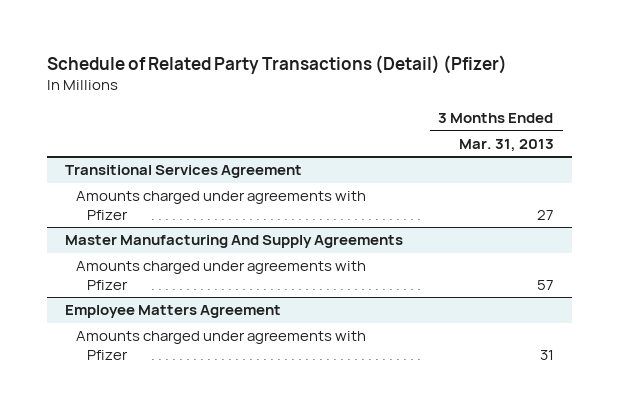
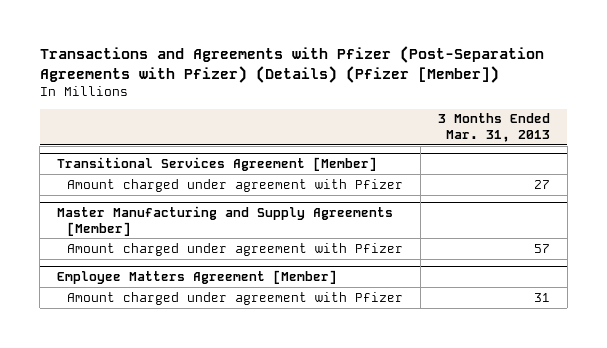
[46,54,507,74] Schedule of Related Party Transactions (Detail) (Pfizer) -> [39,46,544,83] Transactions and Agreements with Pfizer (Post-Separation Agreements with Pfizer) (Details) (Pfizer [Member])
[64,165,302,179] Transitional Services Agreement -> [57,157,378,172] Transitional Services Agreement [Member]
[76,191,367,220] Amounts charged under agreements with Pfizer -> [66,178,403,192] Amount charged under agreement with Pfizer
[64,235,403,249] Master Manufacturing And Supply Agreements -> [57,206,394,236] Master Manufacturing and Supply Agreements [Member]
[76,261,367,290] Amounts charged under agreements with Pfizer -> [66,242,403,256] Amount charged under agreement with Pfizer
[64,305,281,319] Employee Matters Agreement -> [57,270,338,285] Employee Matters Agreement [Member]
[76,331,367,360] Amounts charged under agreements with Pfizer -> [66,291,403,305] Amount charged under agreement with Pfizer

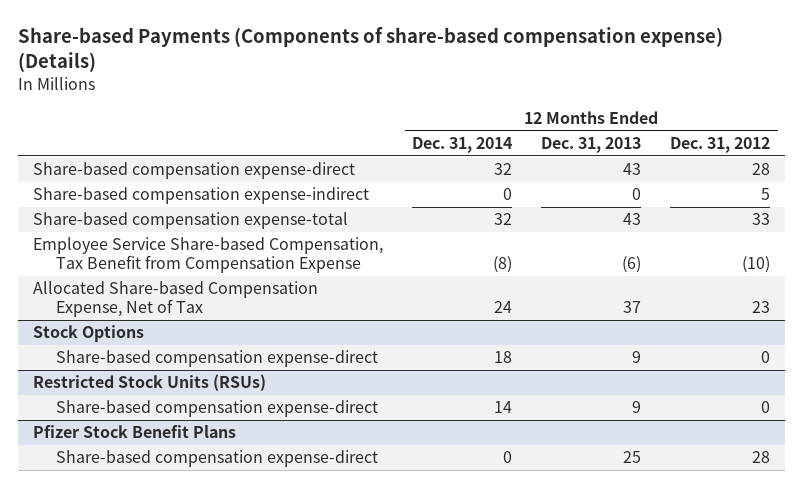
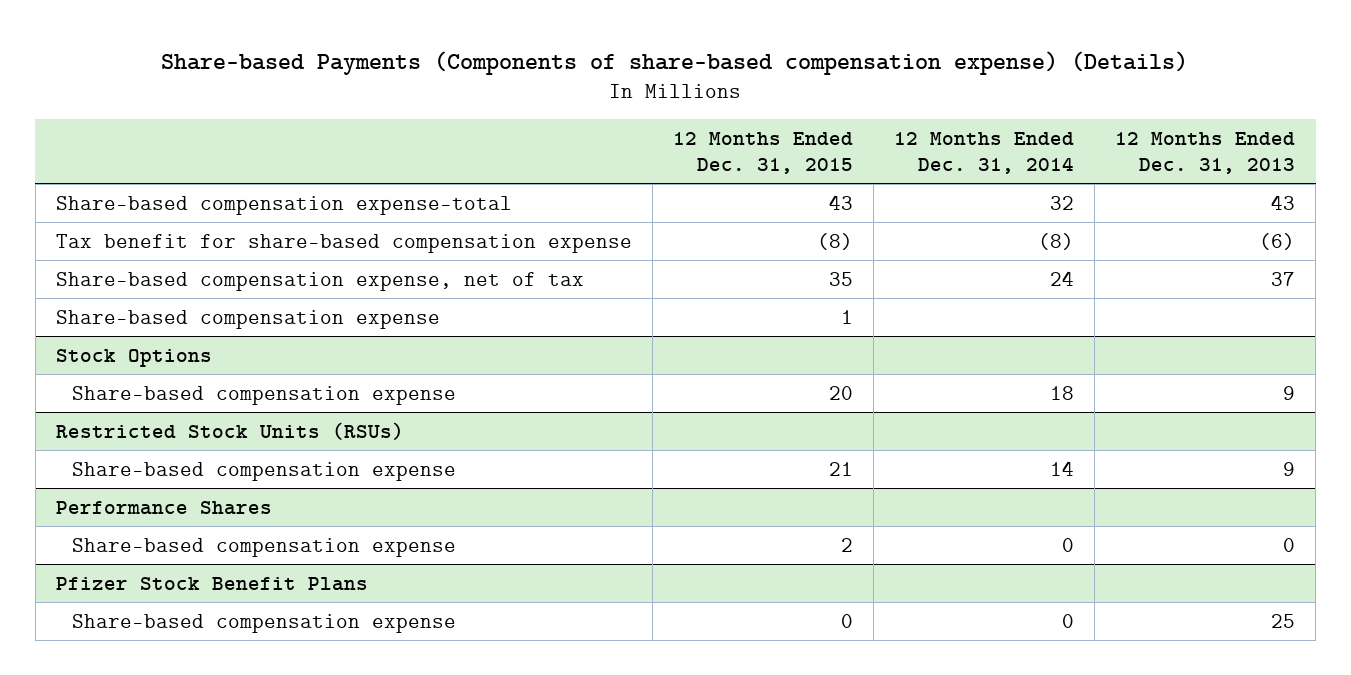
[670,136,771,153] Dec. 31, 2012 -> none
none -> [672,131,853,175] 12 Months Ended Dec. 31, 2015
[32,162,355,180] Share-based compensation expense-direct -> none
[32,187,369,205] Share-based compensation expense-indirect -> none
[32,237,383,274] Employee Service Share-based Compensation, Tax Benefit from Compensation Expense -> [55,233,632,253] Tax benefit for share-based compensation expense
[32,281,318,318] Allocated Share-based Compensation Expense, Net of Tax -> [55,271,584,291] Share-based compensation expense, net of tax
none -> [55,309,440,329] Share-based compensation expense
[56,350,379,368] Share-based compensation expense-direct -> [71,385,456,405] Share-based compensation expense
[56,400,379,418] Share-based compensation expense-direct -> [71,461,456,481] Share-based compensation expense
none -> [55,500,272,515] Performance Shares
none -> [71,537,456,557] Share-based compensation expense
[56,450,379,468] Share-based compensation expense-direct -> [71,613,456,633] Share-based compensation expense

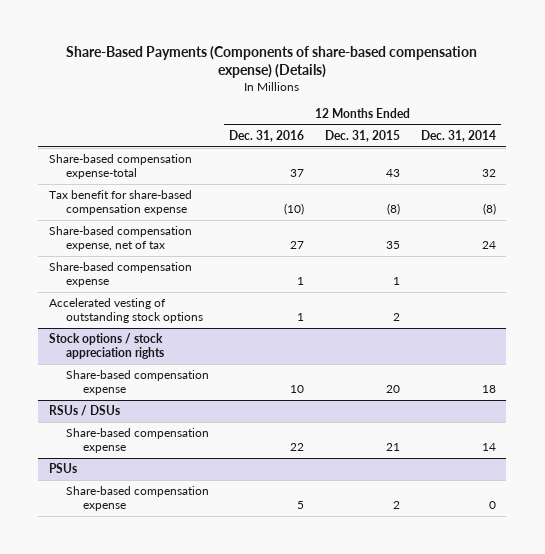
[161,50,1189,75] Share-based Payments (Components of share-based compensation expense) (Details) -> [66,45,478,79] Share-Based Payments (Components of share-based compensation expense) (Details)
[1115,131,1296,175] 12 Months Ended Dec. 31, 2013 -> none
none -> [229,130,305,143] Dec. 31, 2016
none -> [48,298,203,324] Accelerated vesting of outstanding stock options
[55,348,212,367] Stock Options -> [48,333,164,360] Stock options / stock appreciation rights
[55,421,404,440] Restricted Stock Units (RSUs) -> [48,405,120,417] RSUs / DSUs
[55,500,272,515] Performance Shares -> [48,463,77,474] PSUs
[55,576,368,591] Pfizer Stock Benefit Plans -> none
[71,613,456,633] Share-based compensation expense -> none

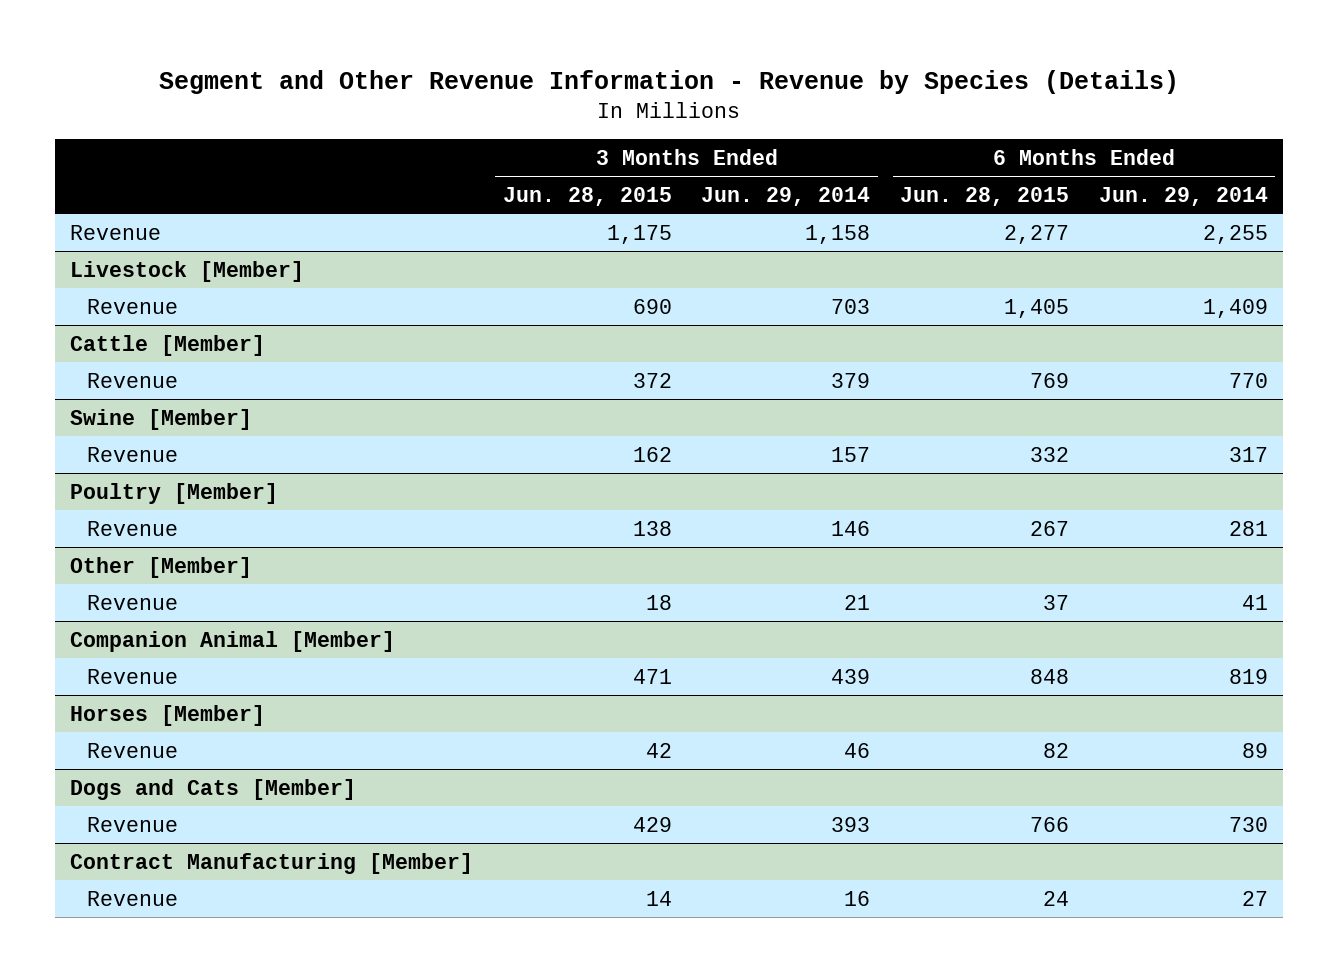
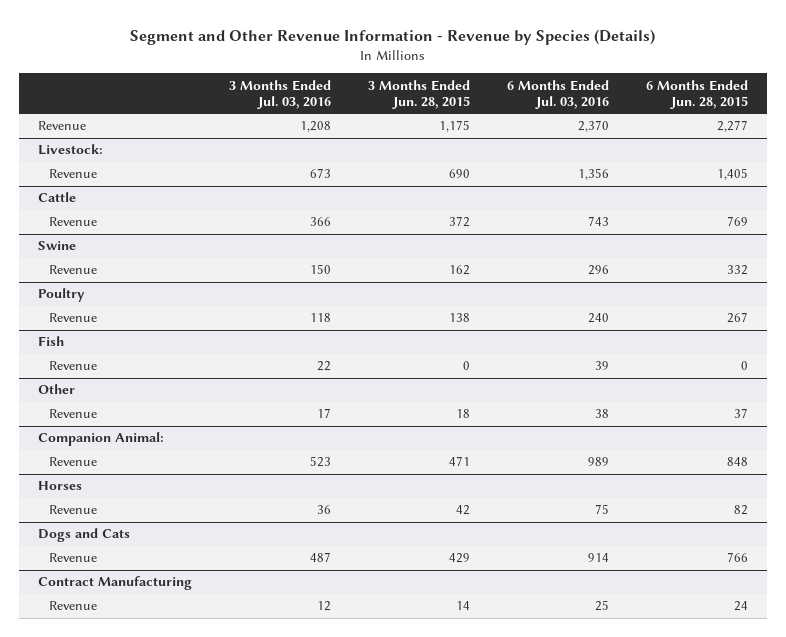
[701,186,871,206] Jun. 29, 2014 -> none
[1098,186,1268,206] Jun. 29, 2014 -> none
none -> [229,79,332,109] 3 Months Ended Jul. 03, 2016
none -> [507,79,610,109] 6 Months Ended Jul. 03, 2016
[69,260,304,282] Livestock [Member] -> [37,144,103,156] Livestock:
[69,334,265,356] Cattle [Member] -> [37,192,76,203] Cattle
[69,408,252,430] Swine [Member] -> [37,241,76,251] Swine
[69,482,278,504] Poultry [Member] -> [37,288,85,303] Poultry
none -> [37,336,64,347] Fish
none -> [48,361,97,371] Revenue
[69,556,252,578] Other [Member] -> [37,384,75,395] Other
[69,630,395,652] Companion Animal [Member] -> [37,432,164,447] Companion Animal:
[69,704,265,726] Horses [Member] -> [37,481,82,491] Horses
[69,778,356,800] Dogs and Cats [Member] -> [37,528,130,543] Dogs and Cats
[69,852,473,874] Contract Manufacturing [Member] -> [37,576,192,591] Contract Manufacturing

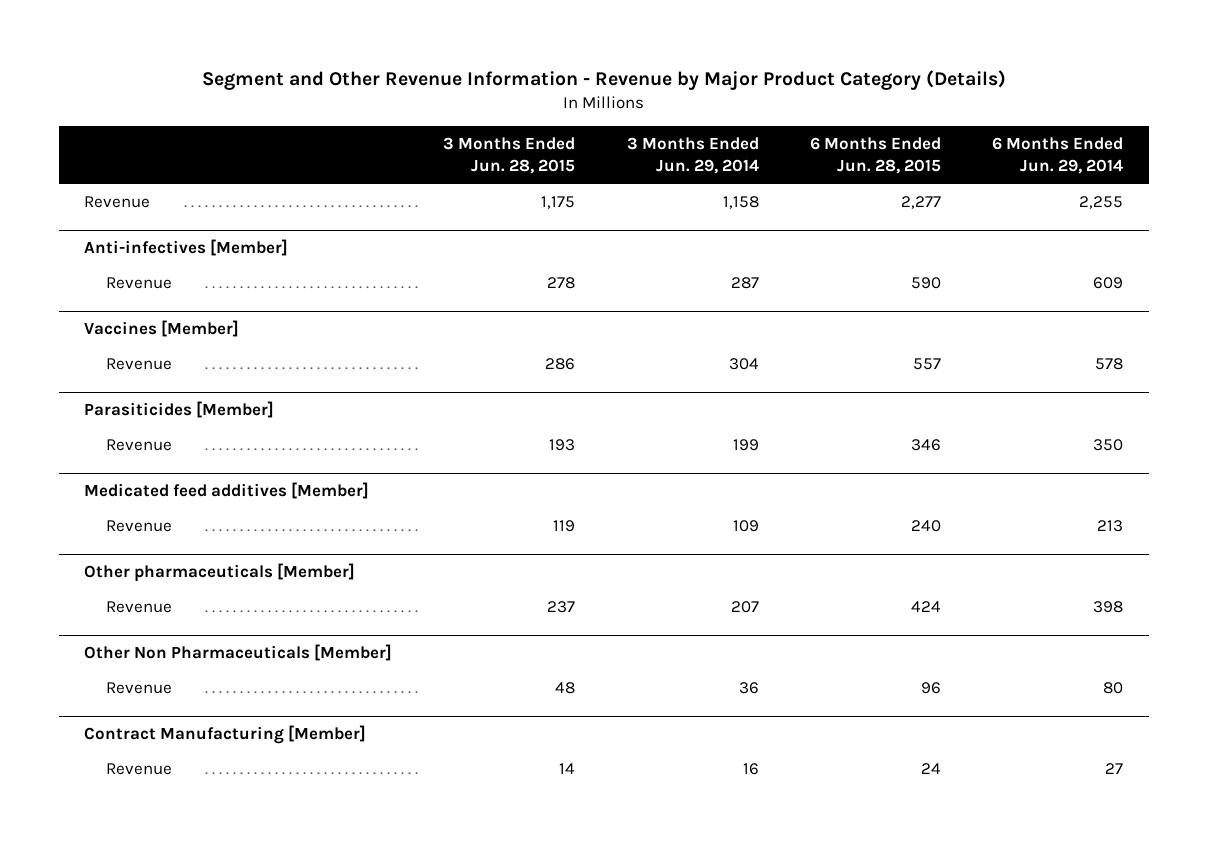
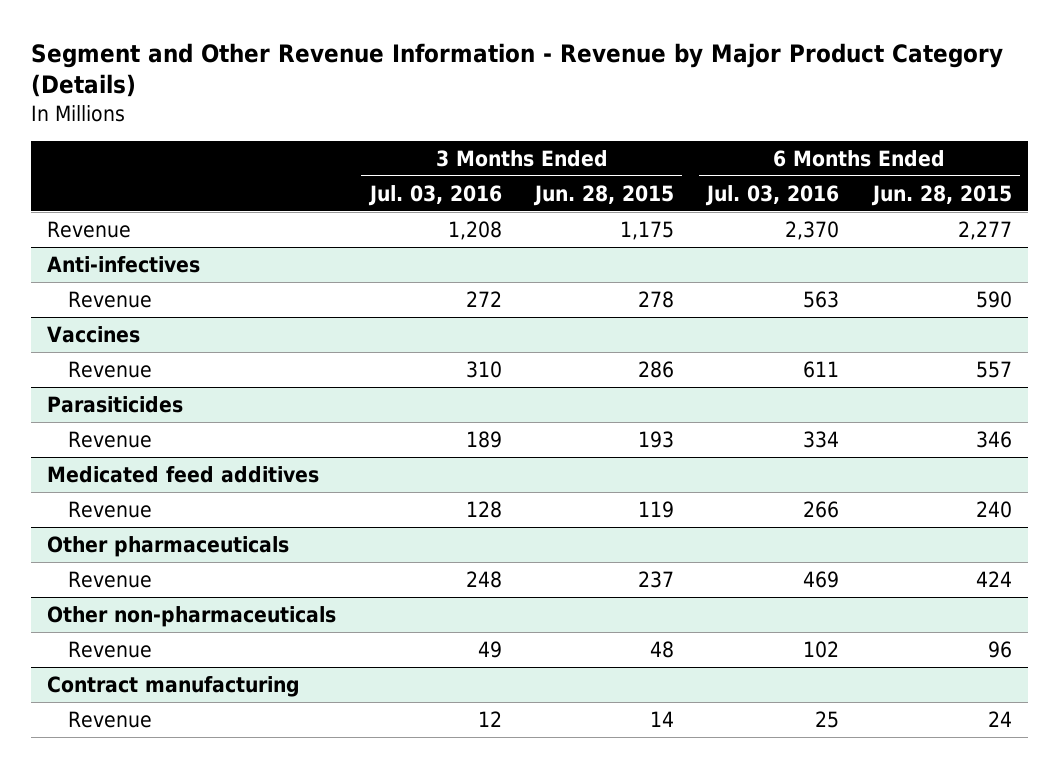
[626,136,759,174] 3 Months Ended Jun. 29, 2014 -> none
[991,136,1123,174] 6 Months Ended Jun. 29, 2014 -> none
none -> [367,184,502,206] Jul. 03, 2016
none -> [705,184,840,206] Jul. 03, 2016
[84,239,289,257] Anti-infectives [Member] -> [47,255,201,273] Anti-infectives
[84,320,240,338] Vaccines [Member] -> [47,325,141,343] Vaccines
[84,401,275,419] Parasiticides [Member] -> [47,395,184,413] Parasiticides
[84,482,370,500] Medicated feed additives [Member] -> [47,465,320,483] Medicated feed additives
[84,563,356,583] Other pharmaceuticals [Member] -> [47,535,290,557] Other pharmaceuticals
[84,644,393,662] Other Non Pharmaceuticals [Member] -> [47,605,337,627] Other non-pharmaceuticals
[84,725,367,745] Contract Manufacturing [Member] -> [47,675,301,697] Contract manufacturing

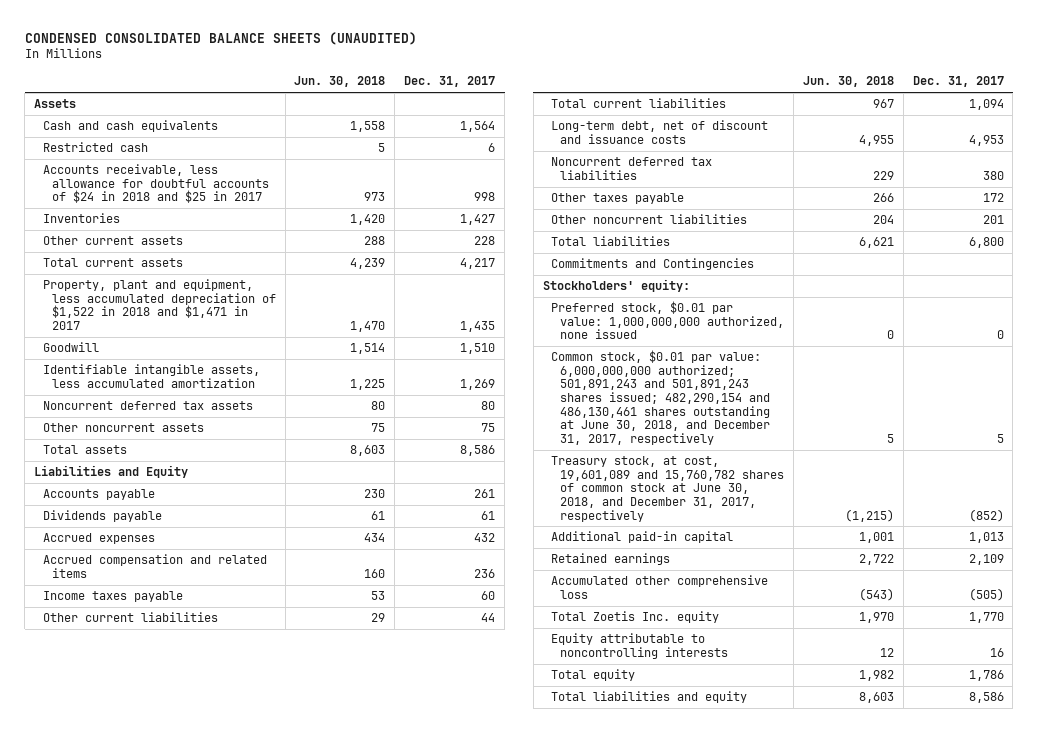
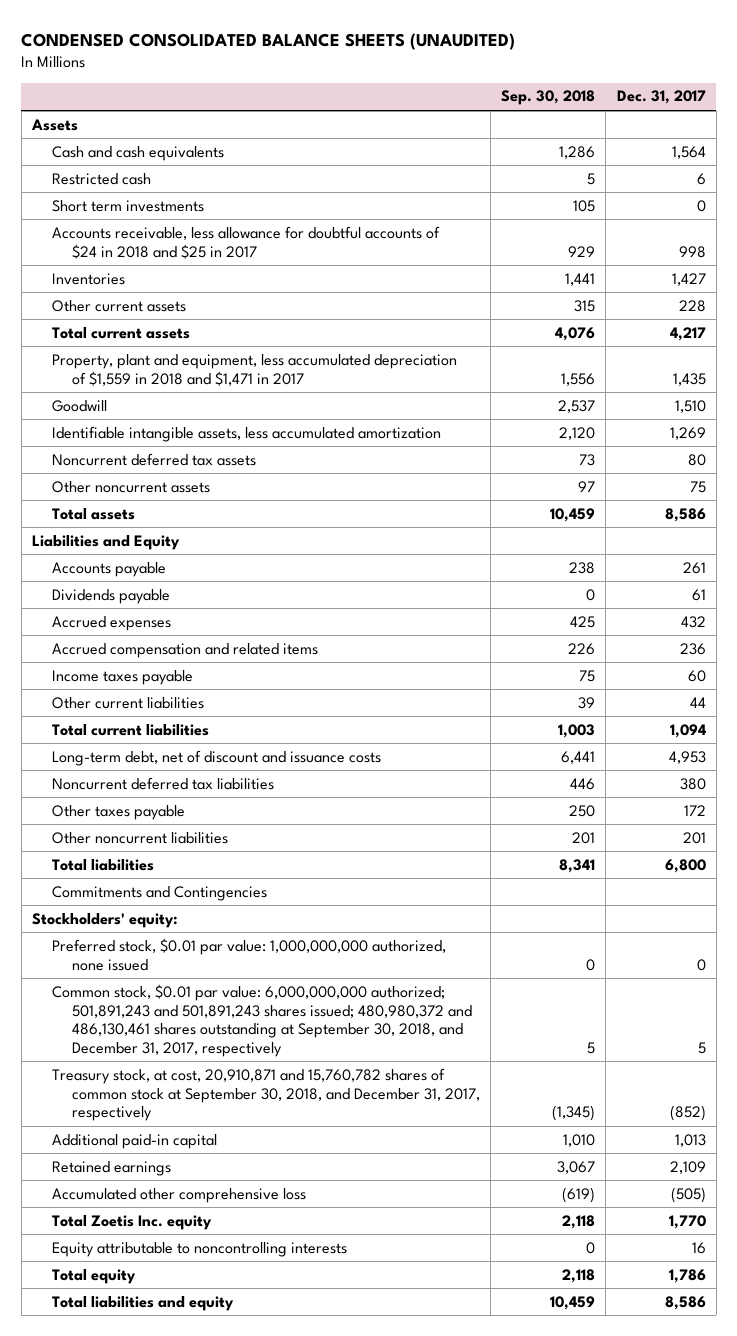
[294,76,386,88] Jun. 30, 2018 -> none
none -> [501,90,596,106] Sep. 30, 2018
none -> [51,199,204,212] Short term investments
[42,279,276,331] Property, plant and equipment, less accumulated depreciation of $1,522 in 2018 and $1,471 in 2017 -> [51,353,457,386] Property, plant and equipment, less accumulated depreciation of $1,559 in 2018 and $1,471 in 2017
[551,350,771,445] Common stock, $0.01 par value: 6,000,000,000 authorized; 501,891,243 and 501,891,243 shares issued; 482,290,154 and 486,130,461 shares outstanding at June 30, 2018, and December 31, 2017, respectively -> [51,983,473,1057] Common stock, $0.01 par value: 6,000,000,000 authorized; 501,891,243 and 501,891,243 shares issued; 480,980,372 and 486,130,461 shares outstanding at September 30, 2018, and December 31, 2017, respectively
[551,456,785,522] Treasury stock, at cost, 19,601,089 and 15,760,782 shares of common stock at June 30, 2018, and December 31, 2017, respectively -> [51,1067,481,1122] Treasury stock, at cost, 20,910,871 and 15,760,782 shares of common stock at September 30, 2018, and December 31, 2017, respectively

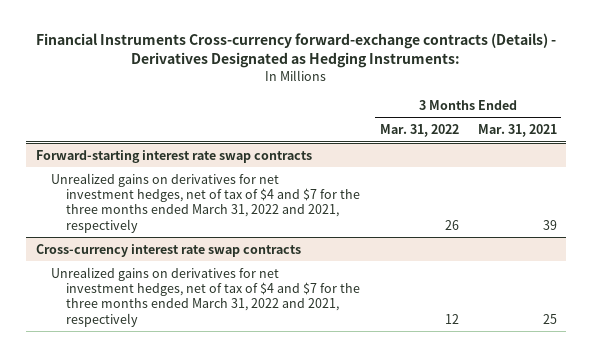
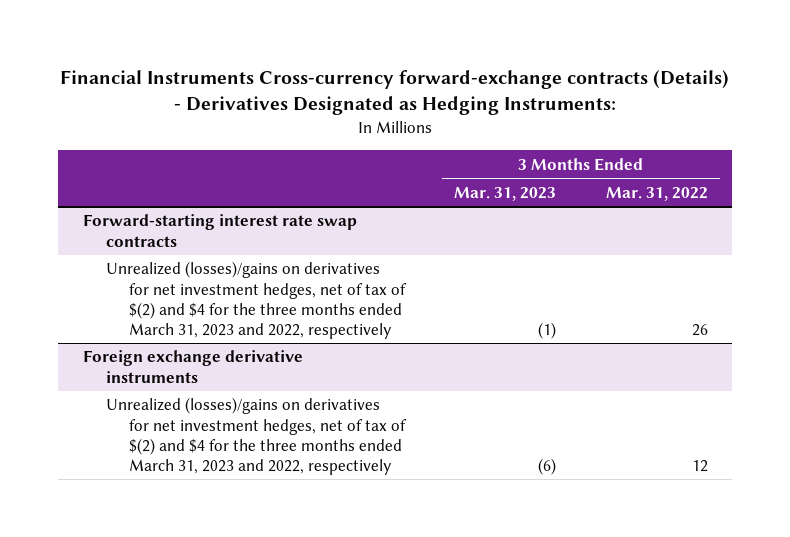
[477,124,557,138] Mar. 31, 2021 -> none
none -> [454,186,557,201] Mar. 31, 2023
[51,172,361,233] Unrealized gains on derivatives for net investment hedges, net of tax of $4 and $7 for the three months ended March 31, 2022 and 2021, respectively -> [105,261,408,339] Unrealized (losses)/gains on derivatives for net investment hedges, net of tax of $(2) and $4 for the three months ended March 31, 2023 and 2022, respectively
[35,243,301,257] Cross-currency interest rate swap contracts -> [82,350,303,383] Foreign exchange derivative instruments
[51,266,361,327] Unrealized gains on derivatives for net investment hedges, net of tax of $4 and $7 for the three months ended March 31, 2022 and 2021, respectively -> [105,397,408,475] Unrealized (losses)/gains on derivatives for net investment hedges, net of tax of $(2) and $4 for the three months ended March 31, 2023 and 2022, respectively

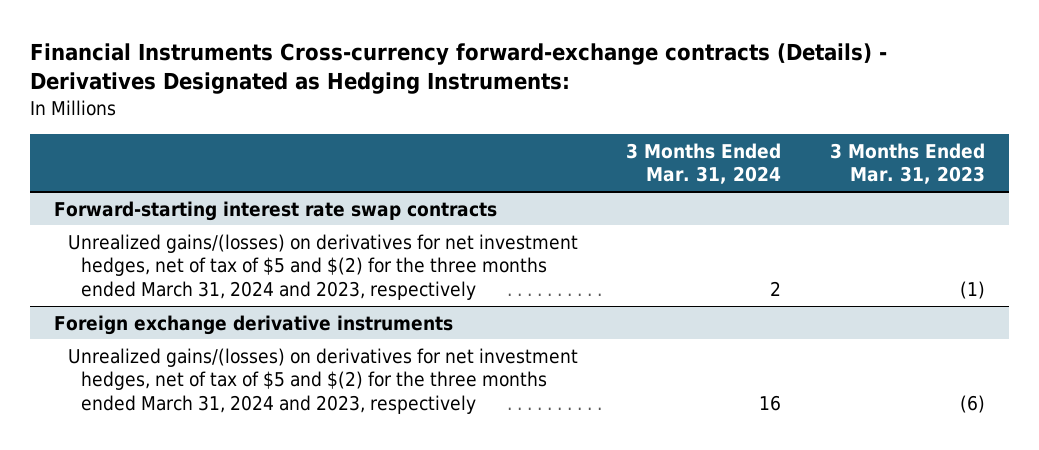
[605,186,708,201] Mar. 31, 2022 -> none
none -> [626,142,782,185] 3 Months Ended Mar. 31, 2024
[105,261,408,339] Unrealized (losses)/gains on derivatives for net investment hedges, net of tax of $(2) and $4 for the three months ended March 31, 2023 and 2022, respectively -> [67,233,578,301] Unrealized gains/(losses) on derivatives for net investment hedges, net of tax of $5 and $(2) for the three months ended March 31, 2024 and 2023, respectively
[105,397,408,475] Unrealized (losses)/gains on derivatives for net investment hedges, net of tax of $(2) and $4 for the three months ended March 31, 2023 and 2022, respectively -> [67,347,578,415] Unrealized gains/(losses) on derivatives for net investment hedges, net of tax of $5 and $(2) for the three months ended March 31, 2024 and 2023, respectively

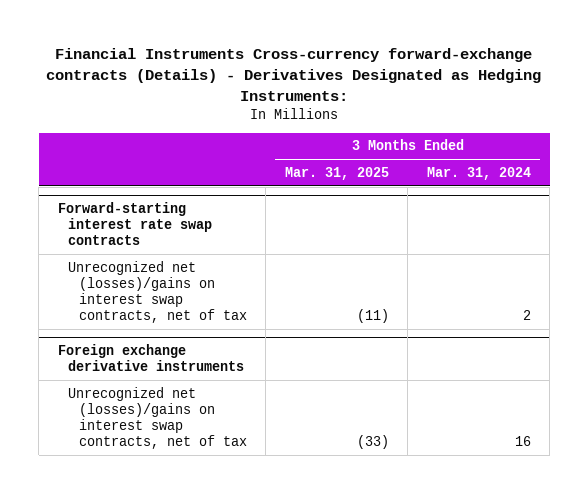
[829,142,985,185] 3 Months Ended Mar. 31, 2023 -> none
none -> [284,166,389,180] Mar. 31, 2025
[67,233,578,301] Unrealized gains/(losses) on derivatives for net investment hedges, net of tax of $5 and $(2) for the three months ended March 31, 2024 and 2023, respectively -> [68,260,247,324] Unrecognized net (losses)/gains on interest swap contracts, net of tax
[67,347,578,415] Unrealized gains/(losses) on derivatives for net investment hedges, net of tax of $5 and $(2) for the three months ended March 31, 2024 and 2023, respectively -> [68,386,247,450] Unrecognized net (losses)/gains on interest swap contracts, net of tax

